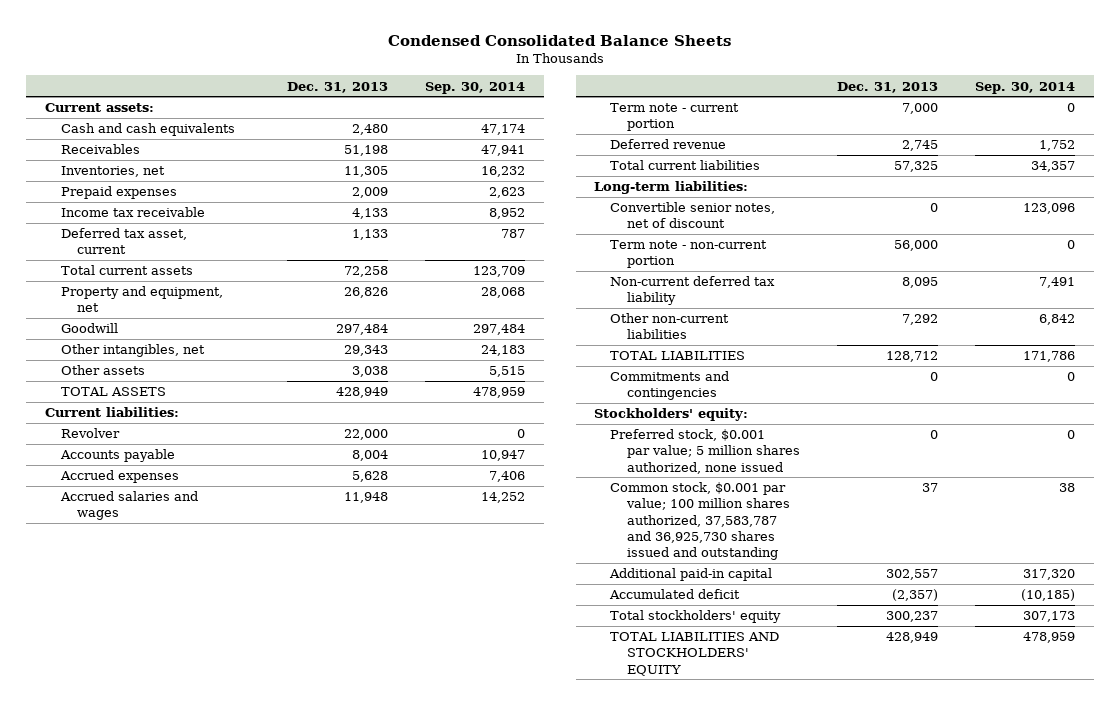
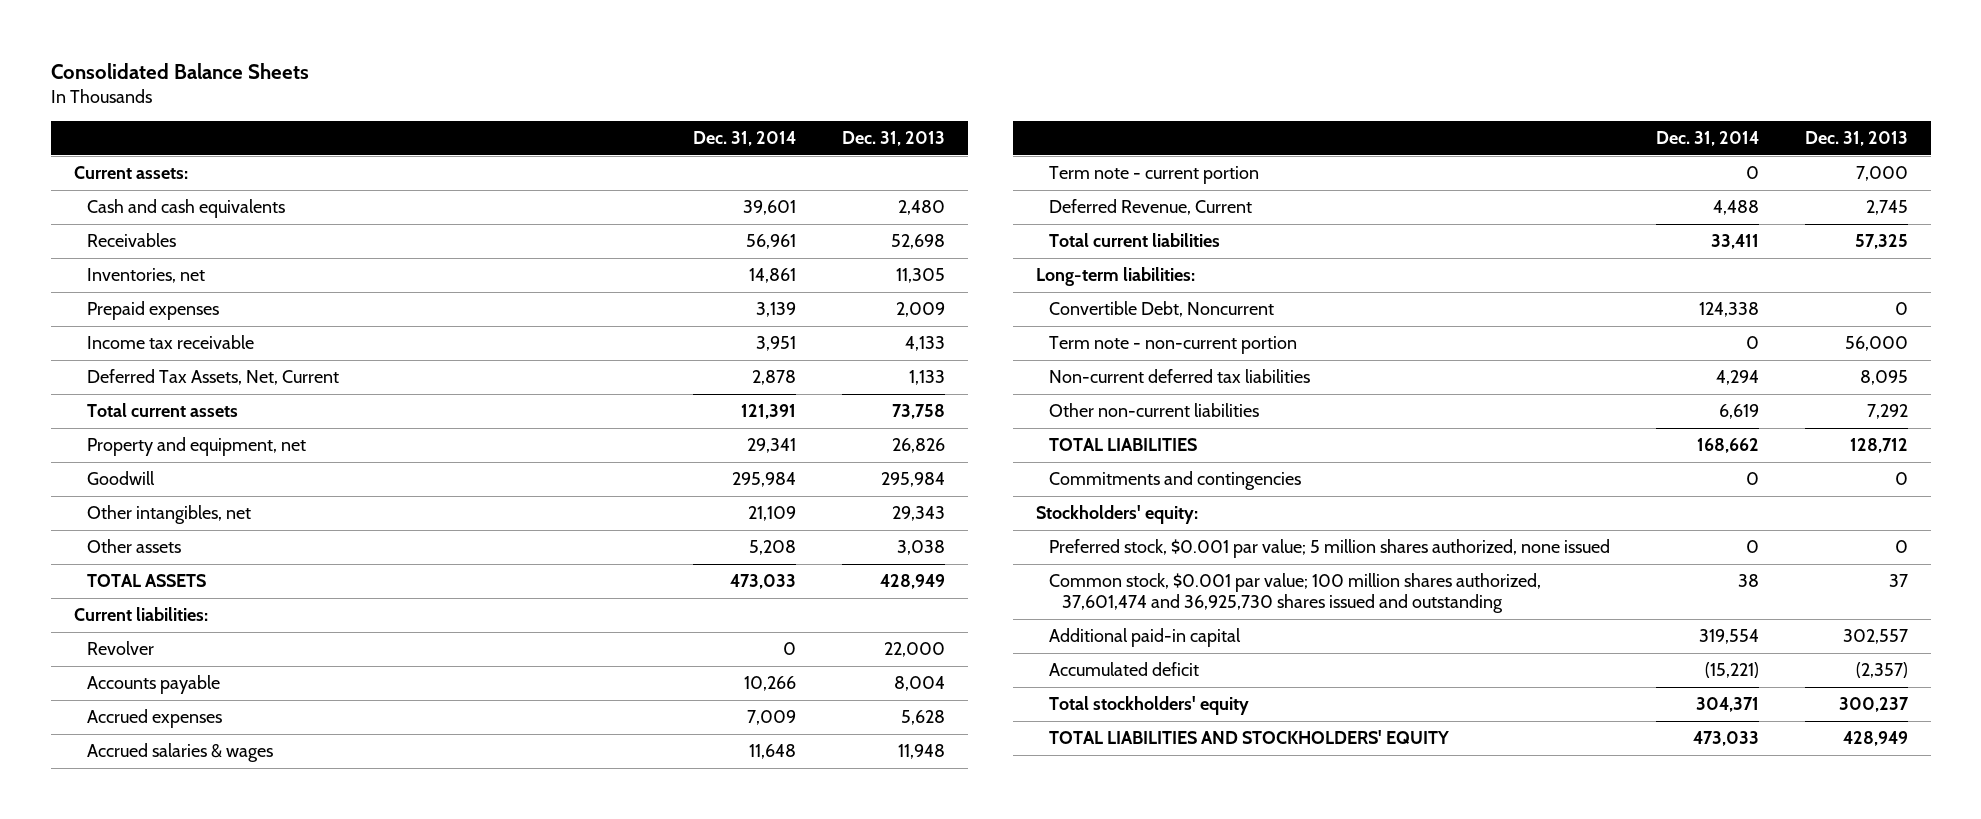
[387,34,731,46] Condensed Consolidated Balance Sheets -> [50,62,309,79] Consolidated Balance Sheets
[425,81,526,94] Sep. 30, 2014 -> none
none -> [693,131,797,147] Dec. 31, 2014
[344,145,389,157] 51,198 -> [891,234,946,250] 52,698
[60,228,187,255] Deferred tax asset, current -> [86,369,339,386] Deferred Tax Assets, Net, Current
[344,266,389,278] 72,258 -> [892,404,946,420] 73,758
[336,324,389,336] 297,484 -> [881,472,946,488] 295,984
[59,491,198,521] Accrued salaries and wages -> [86,743,273,763] Accrued salaries & wages
[610,139,727,150] Deferred revenue -> [1049,199,1253,216] Deferred Revenue, Current
[610,202,776,229] Convertible senior notes, net of discount -> [1049,301,1275,318] Convertible Debt, Noncurrent
[610,276,776,306] Non-current deferred tax liability -> [1049,369,1311,384] Non-current deferred tax liabilities
[610,482,790,560] Common stock, $0.001 par value; 100 million shares authorized, 37,583,787 and 36,925,730 shares issued and outstanding -> [1049,573,1542,614] Common stock, $0.001 par value; 100 million shares authorized, 37,601,474 and 36,925,730 shares issued and outstanding

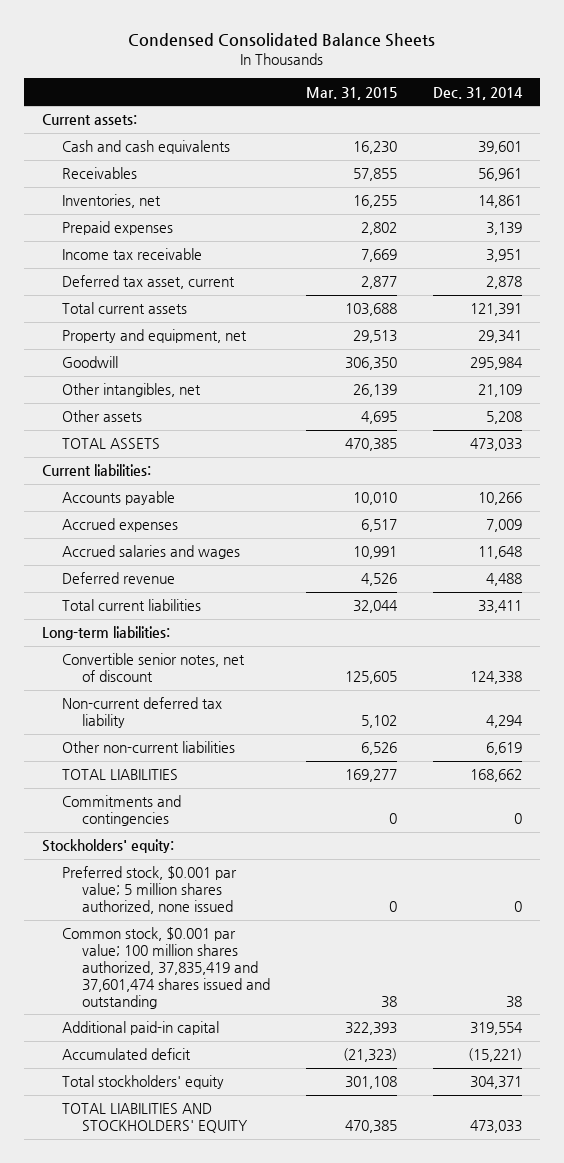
[50,62,309,79] Consolidated Balance Sheets -> [128,33,436,48] Condensed Consolidated Balance Sheets
[842,131,946,147] Dec. 31, 2013 -> none
none -> [306,86,398,100] Mar. 31, 2015
[86,369,339,386] Deferred Tax Assets, Net, Current -> [61,275,235,290] Deferred tax asset, current
[86,641,154,656] Revolver -> none
[1049,166,1260,185] Term note - current portion -> none
[86,743,273,763] Accrued salaries & wages -> [61,545,240,560] Accrued salaries and wages
[1049,199,1253,216] Deferred Revenue, Current -> [61,572,175,585] Deferred revenue
[1049,336,1298,355] Term note - non-current portion -> none
[1049,301,1275,318] Convertible Debt, Noncurrent -> [61,653,245,683] Convertible senior notes, net of discount
[1049,369,1311,384] Non-current deferred tax liabilities -> [61,697,222,729] Non-current deferred tax liability
[1049,573,1542,614] Common stock, $0.001 par value; 100 million shares authorized, 37,601,474 and 36,925,730 shares issued and outstanding -> [61,927,270,1009] Common stock, $0.001 par value; 100 million shares authorized, 37,835,419 and 37,601,474 shares issued and outstanding

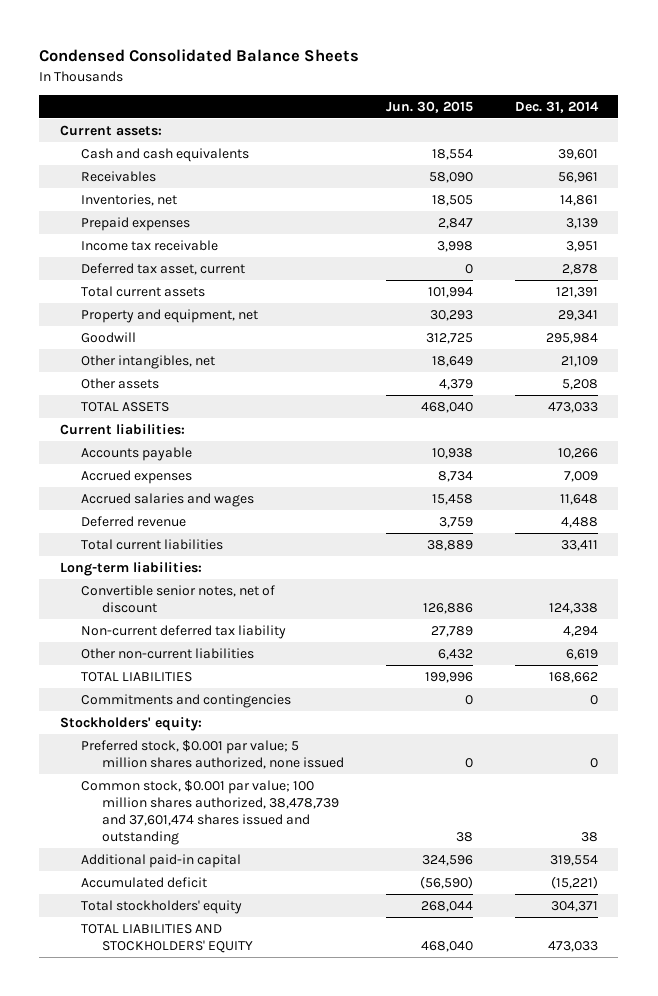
[306,86,398,100] Mar. 31, 2015 -> none
none -> [385,100,473,113] Jun. 30, 2015
[61,927,270,1009] Common stock, $0.001 par value; 100 million shares authorized, 37,835,419 and 37,601,474 shares issued and outstanding -> [81,779,340,845] Common stock, $0.001 par value; 100 million shares authorized, 38,478,739 and 37,601,474 shares issued and outstanding

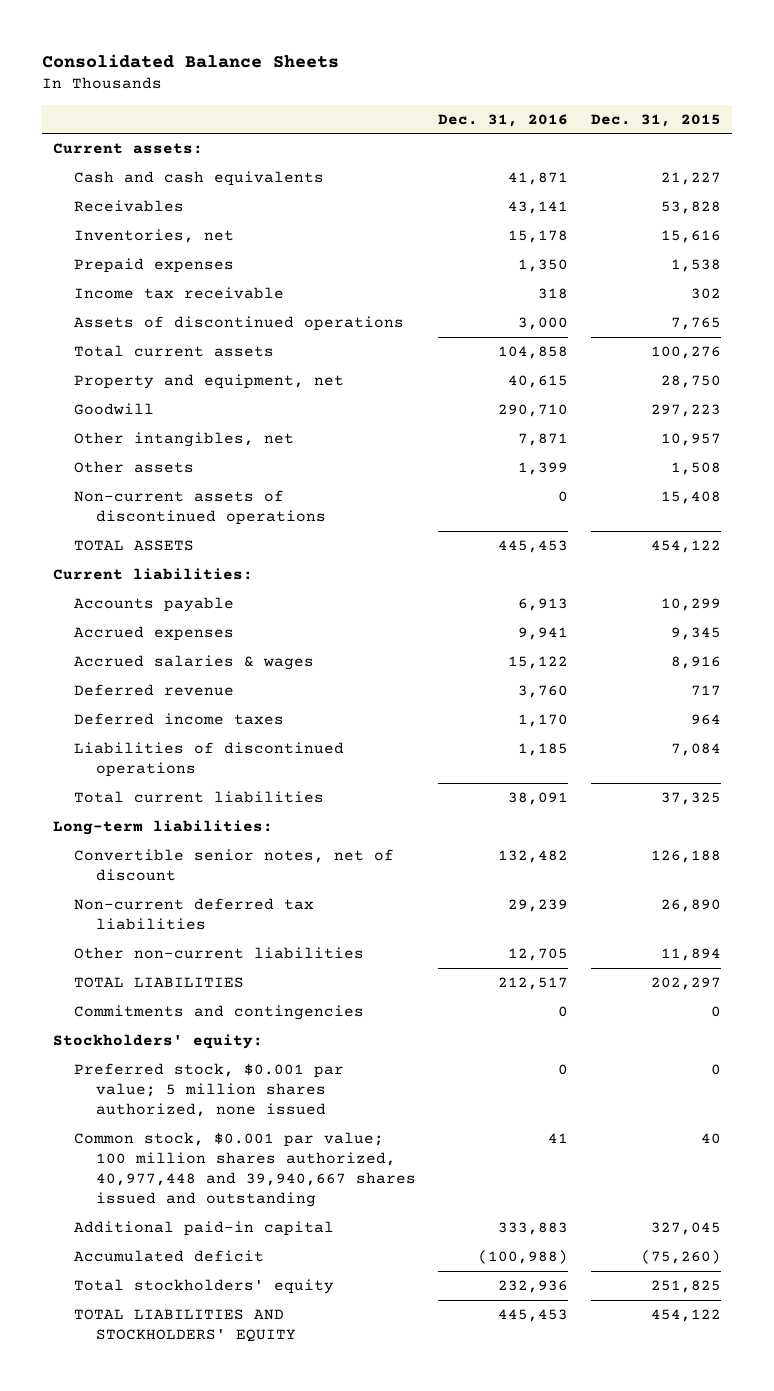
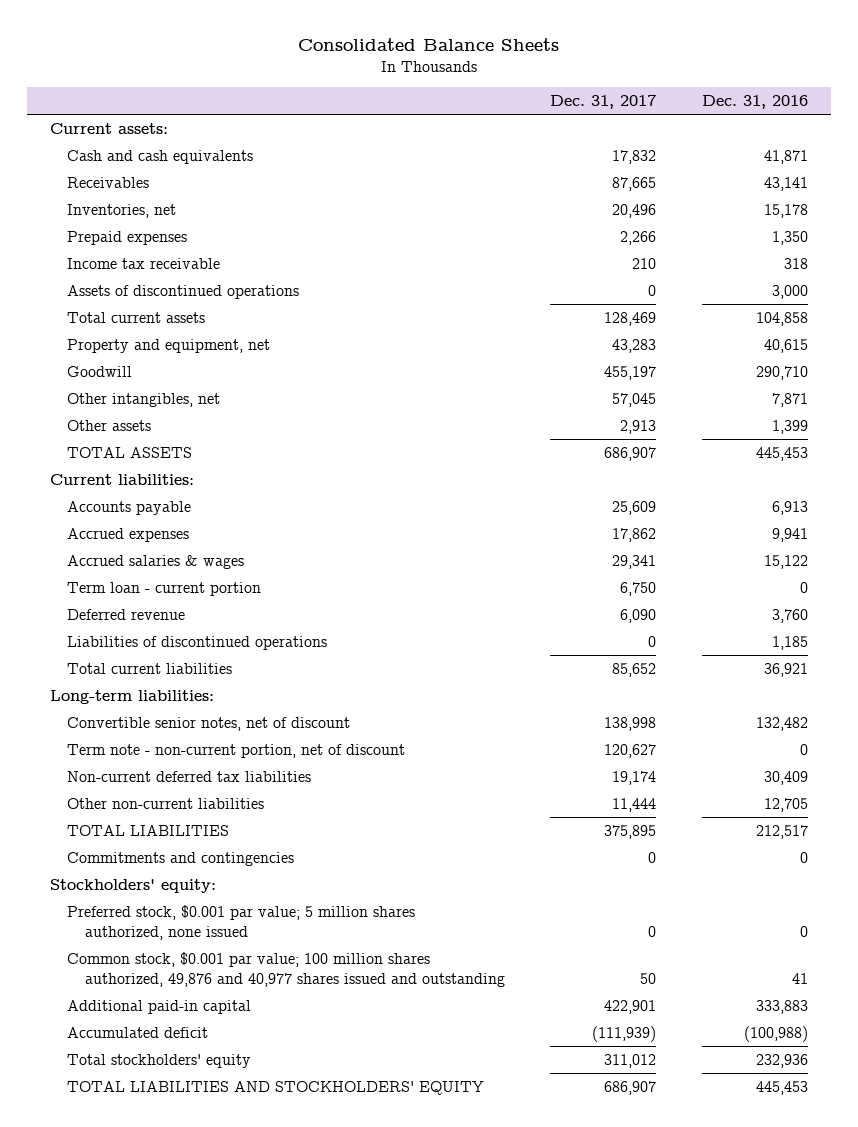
[590,113,721,127] Dec. 31, 2015 -> none
none -> [550,95,657,110] Dec. 31, 2017
[74,490,326,526] Non-current assets of discontinued operations -> none
none -> [67,581,262,596] Term loan - current portion
[74,713,285,726] Deferred income taxes -> none
[508,792,569,806] 38,091 -> [764,662,809,677] 36,921
none -> [67,743,406,758] Term note - non-current portion, net of discount
[508,899,569,913] 29,239 -> [764,770,809,785] 30,409
[74,1132,416,1208] Common stock, $0.001 par value; 100 million shares authorized, 40,977,448 and 39,940,667 shares issued and outstanding -> [67,951,505,987] Common stock, $0.001 par value; 100 million shares authorized, 49,876 and 40,977 shares issued and outstanding

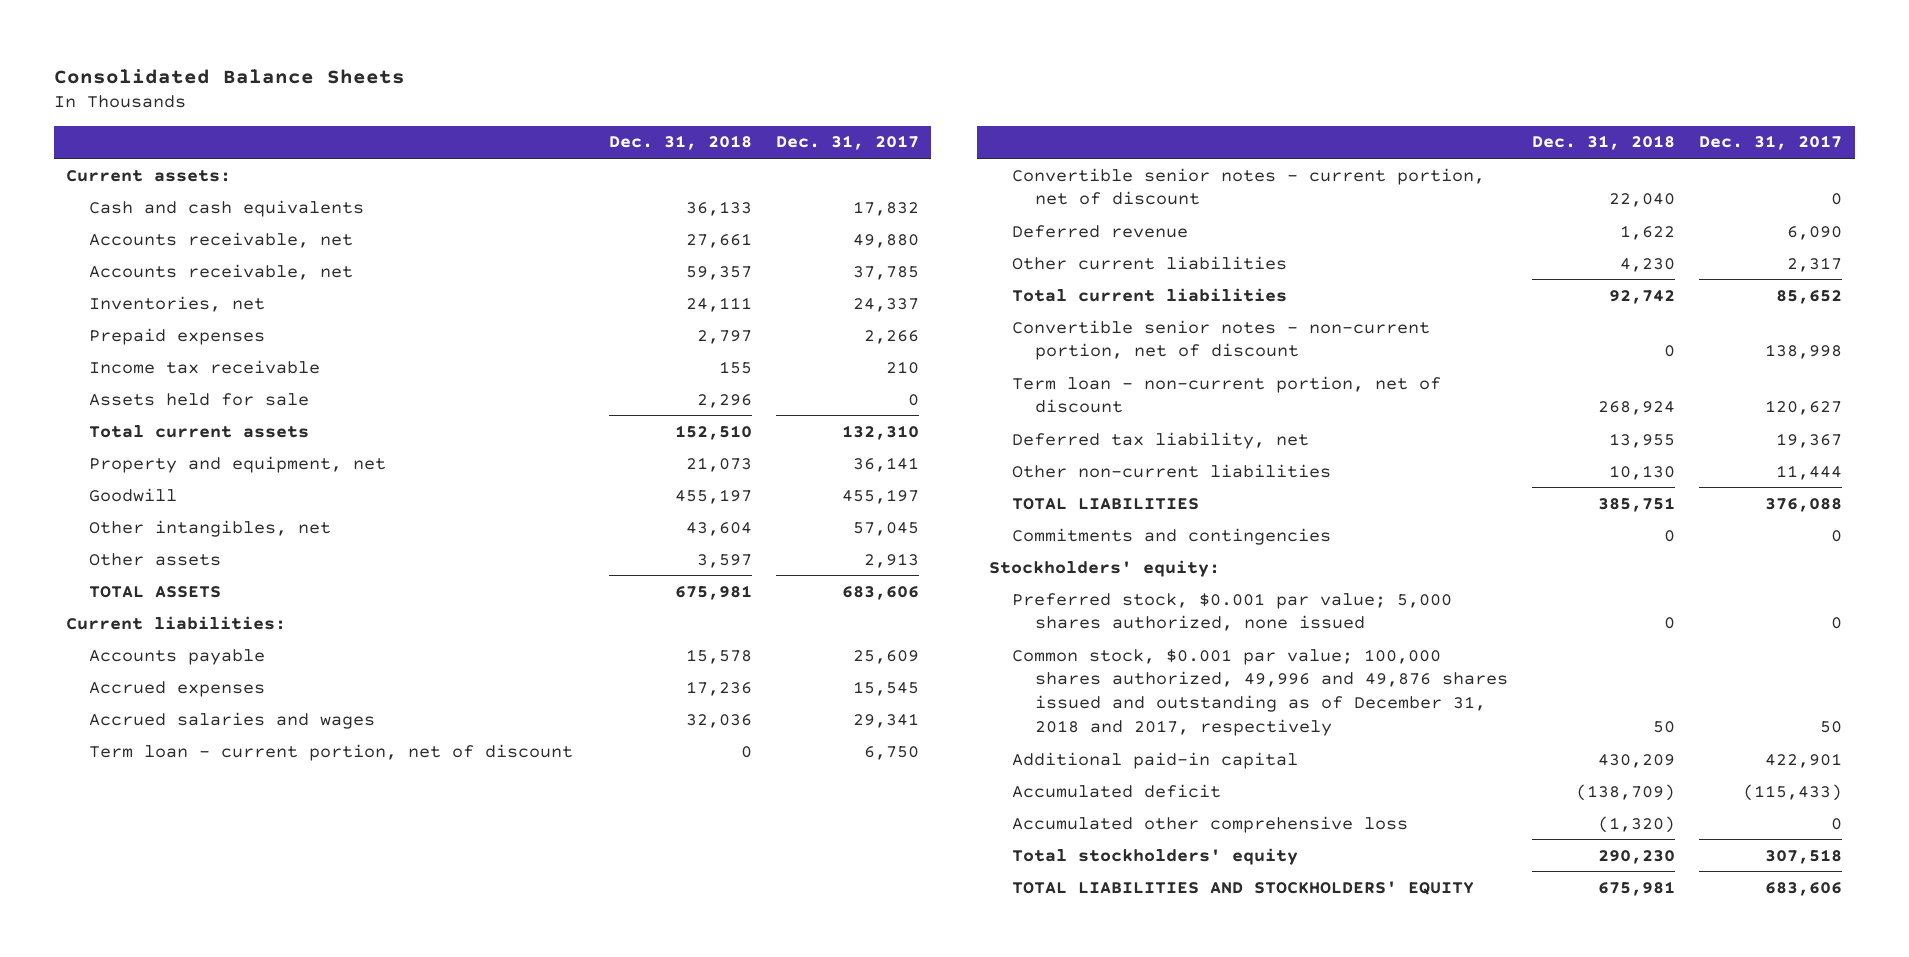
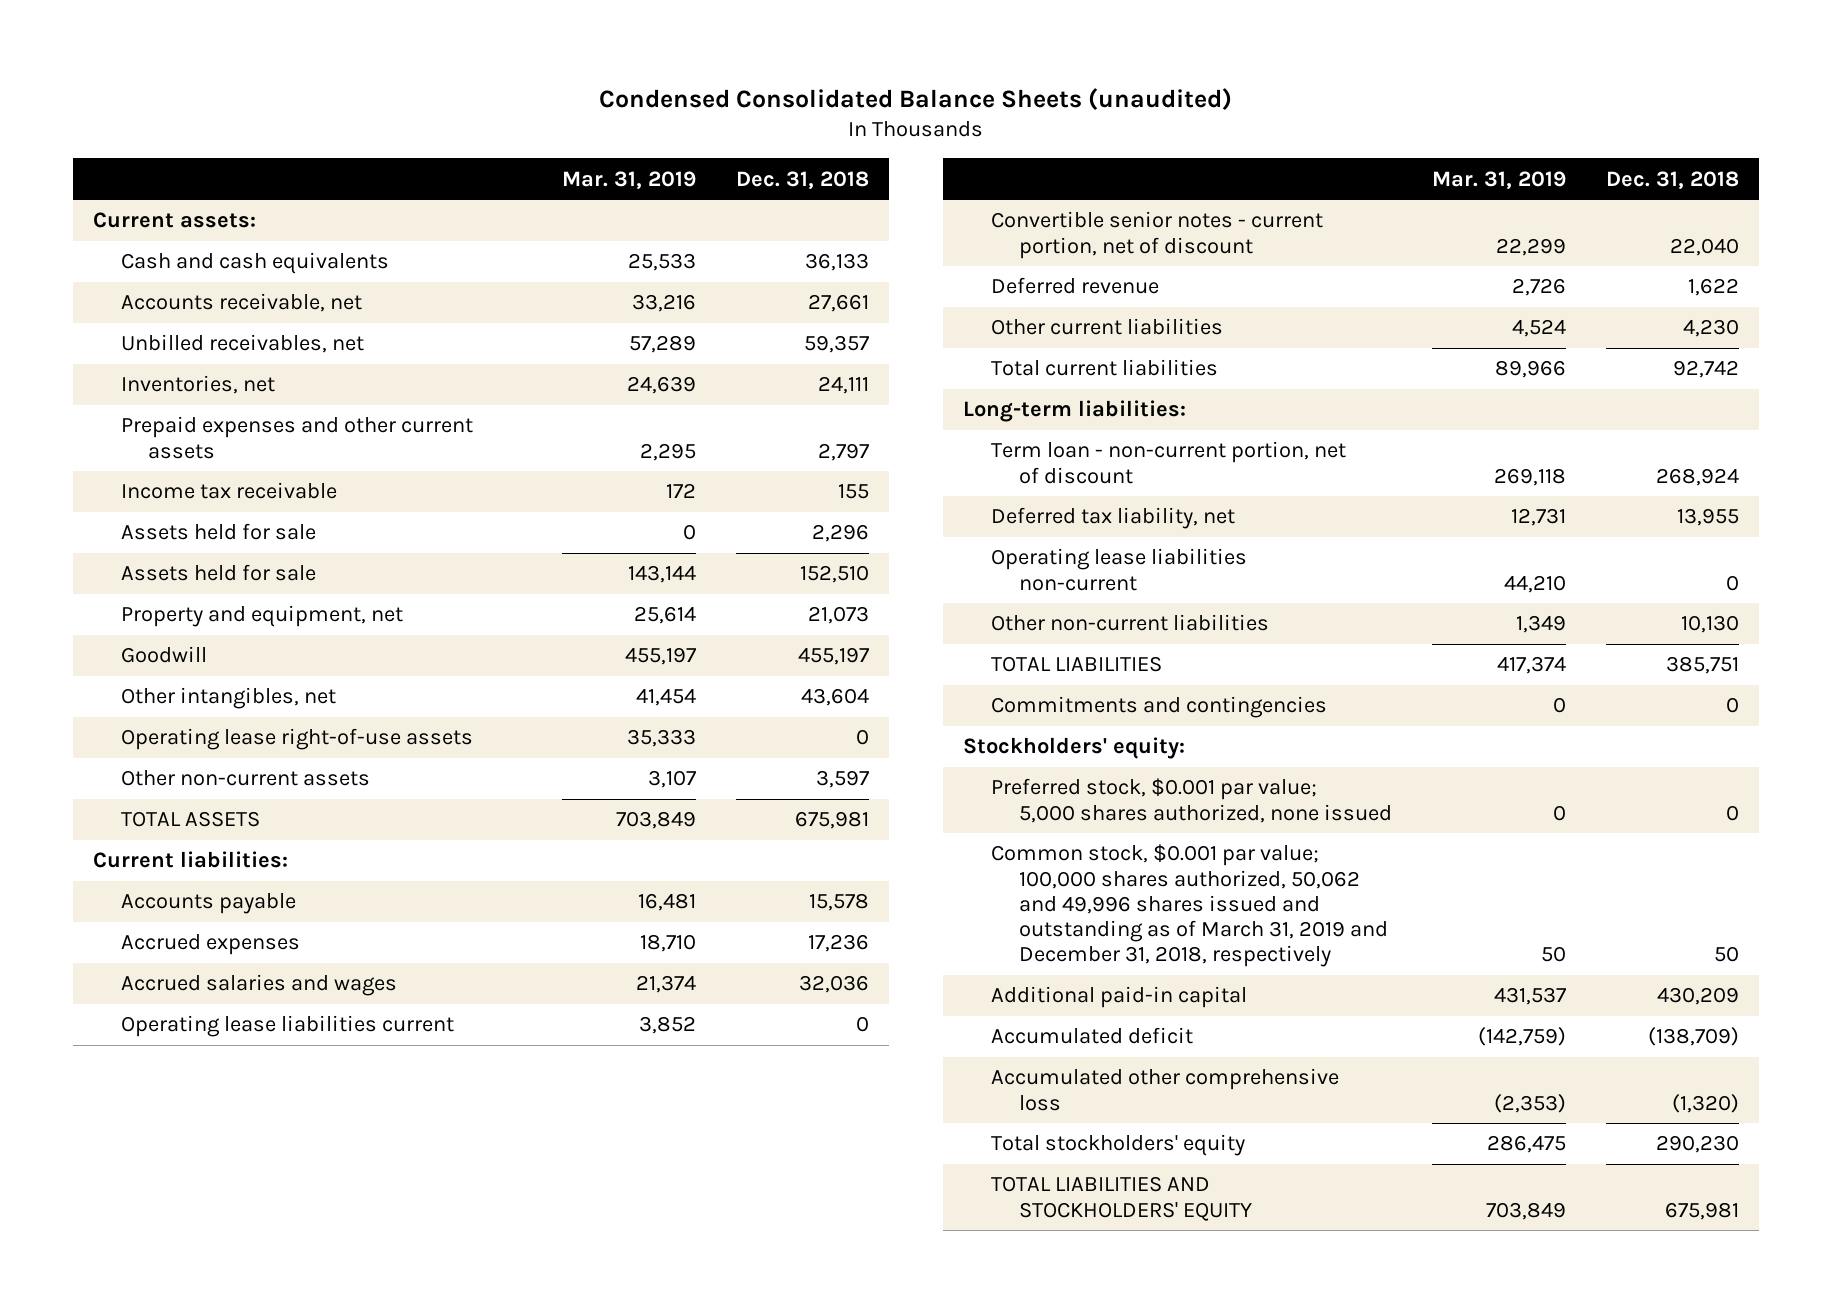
[54,68,406,84] Consolidated Balance Sheets -> [598,87,1232,110] Condensed Consolidated Balance Sheets (unaudited)
[776,135,920,151] Dec. 31, 2017 -> none
none -> [561,170,696,189] Mar. 31, 2019
[88,263,353,280] Accounts receivable, net -> [120,334,364,354] Unbilled receivables, net
[88,327,265,345] Prepaid expenses -> [120,416,473,459] Prepaid expenses and other current assets
[88,424,309,438] Total current assets -> [120,564,316,582] Assets held for sale
none -> [120,728,473,751] Operating lease right-of-use assets
[88,552,221,566] Other assets -> [120,770,370,787] Other non-current assets
[88,743,573,761] Term loan - current portion, net of discount -> none
none -> [120,1015,454,1038] Operating lease liabilities current
[1011,319,1430,361] Convertible senior notes - non-current portion, net of discount -> none
none -> [963,400,1187,423] Long-term liabilities:
none -> [990,548,1247,591] Operating lease liabilities non-current
[1011,648,1508,737] Common stock, $0.001 par value; 100,000 shares authorized, 49,996 and 49,876 shares issued and outstanding as of December 31, 2018 and 2017, respectively -> [990,844,1388,968] Common stock, $0.001 par value; 100,000 shares authorized, 50,062 and 49,996 shares issued and outstanding as of March 31, 2019 and December 31, 2018, respectively

